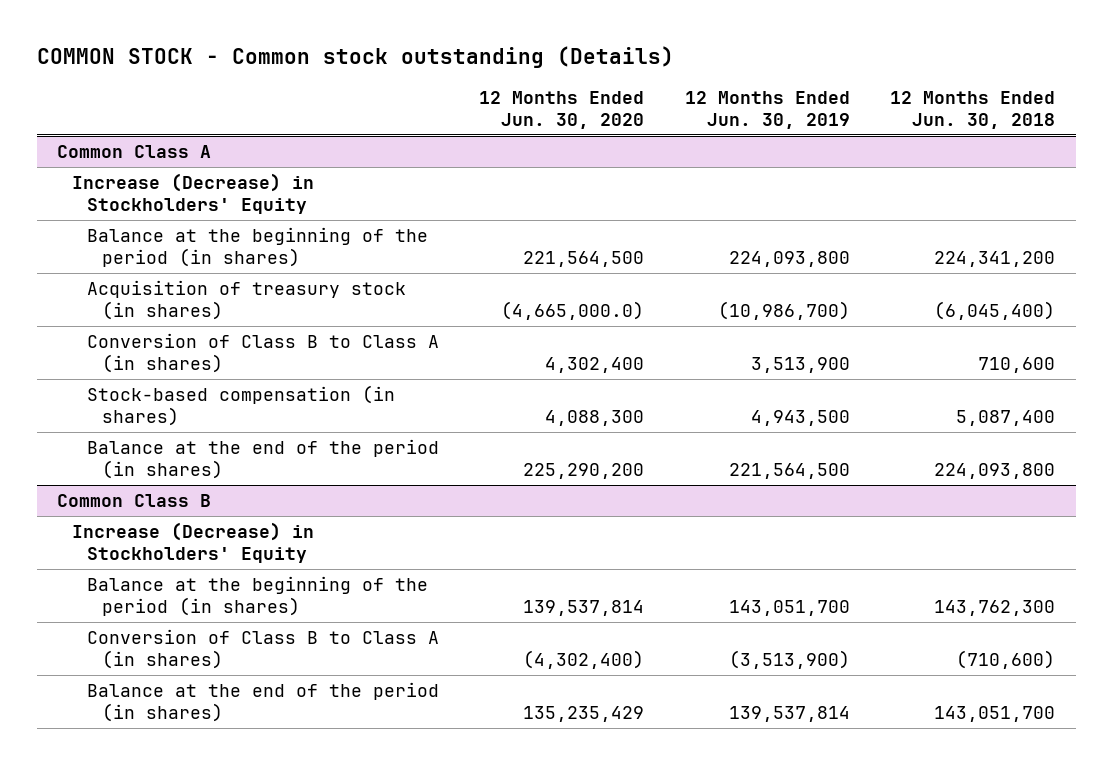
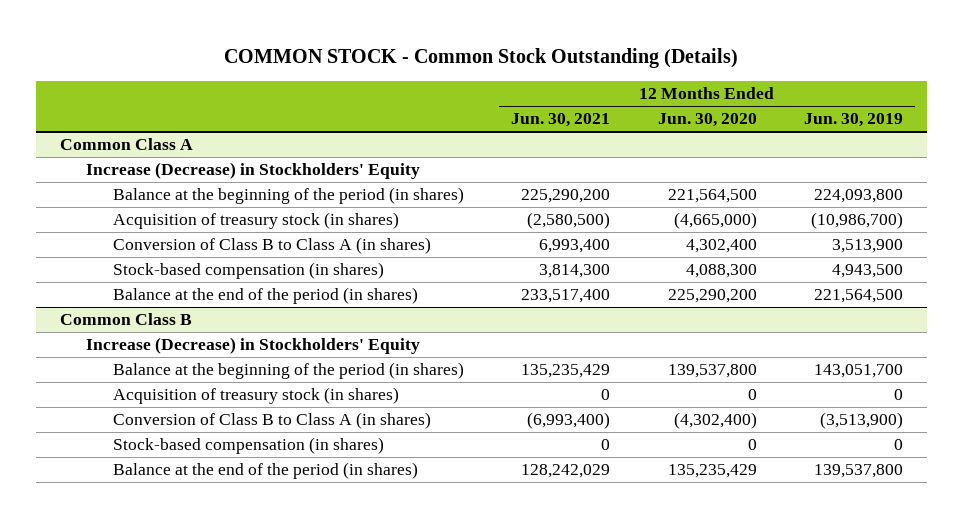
[36,46,674,69] COMMON STOCK - Common stock outstanding (Details) -> [224,48,739,69] COMMON STOCK - Common Stock Outstanding (Details)
[890,90,1056,129] 12 Months Ended Jun. 30, 2018 -> none
none -> [511,113,611,128] Jun. 30, 2021
[501,301,645,321] (4,665,000.0) -> [673,212,757,230] (4,665,000)
[523,600,645,617] 139,537,814 -> [667,364,757,379] 139,537,800
none -> [112,387,399,405] Acquisition of treasury stock (in shares)
none -> [112,437,384,455] Stock-based compensation (in shares)
[728,706,850,723] 139,537,814 -> [813,464,903,479] 139,537,800

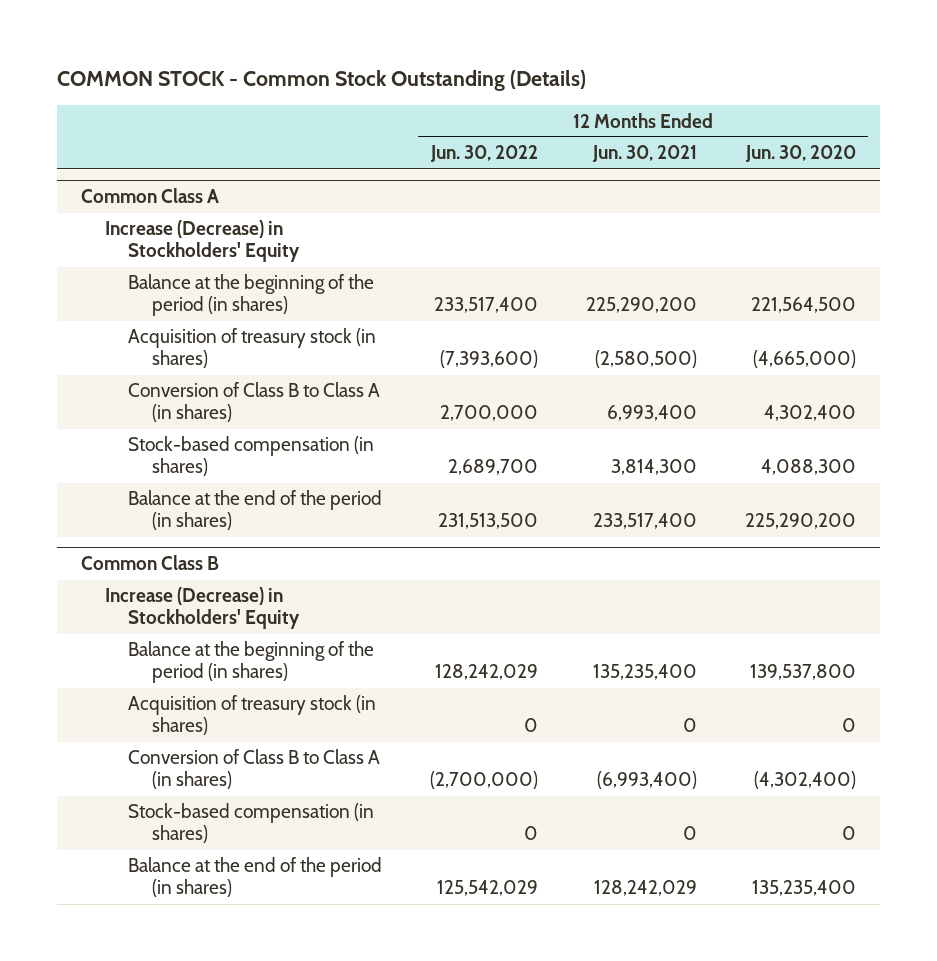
[803,113,903,128] Jun. 30, 2019 -> none
none -> [430,145,539,163] Jun. 30, 2022
[521,364,611,379] 135,235,429 -> [593,664,698,681] 135,235,400
[667,464,757,479] 135,235,429 -> [752,880,857,897] 135,235,400

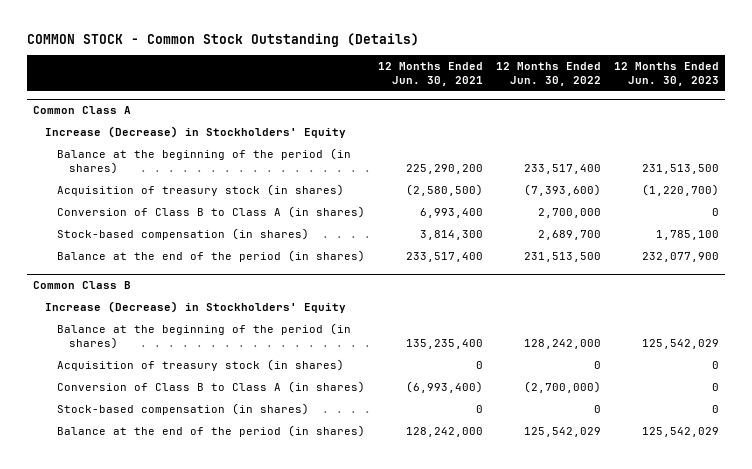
[745,145,857,163] Jun. 30, 2020 -> none
none -> [613,61,719,87] 12 Months Ended Jun. 30, 2023
[435,664,539,681] 128,242,029 -> [523,339,601,350] 128,242,000
[594,880,698,897] 128,242,029 -> [405,426,483,437] 128,242,000

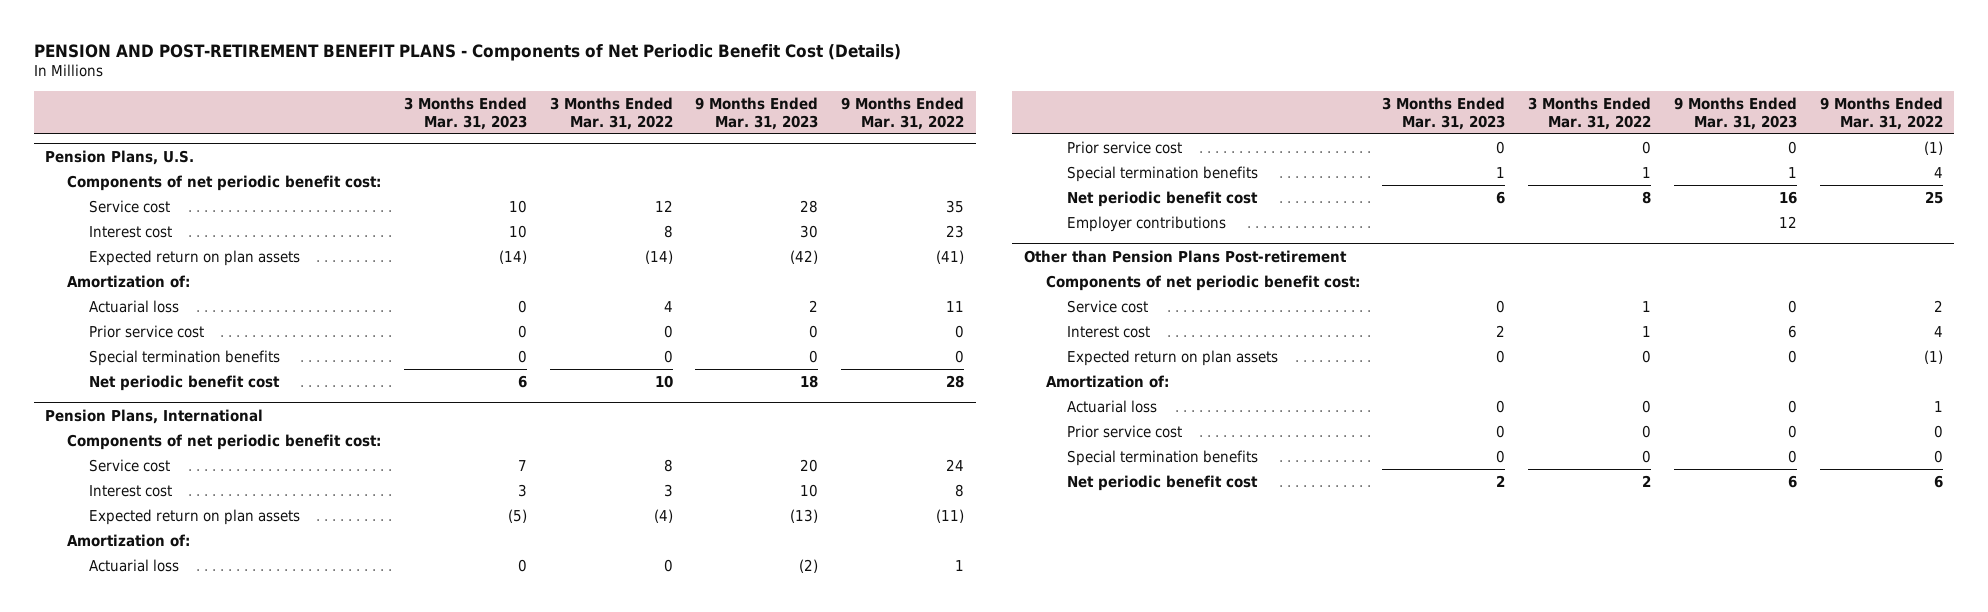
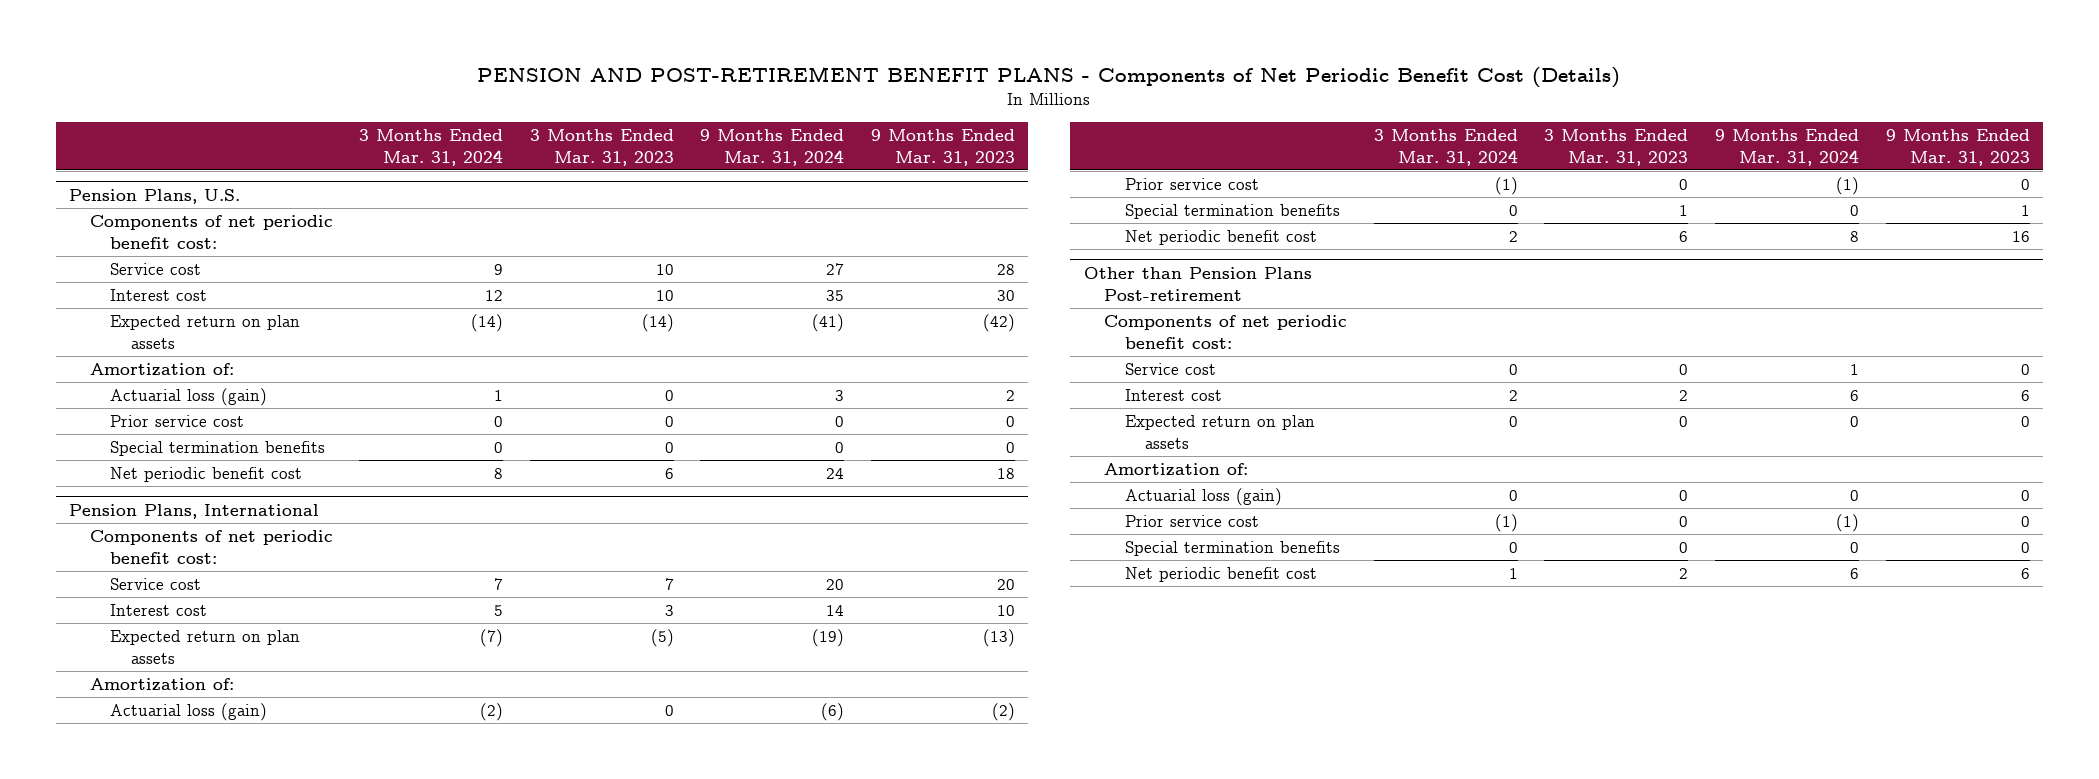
[549,97,673,130] 3 Months Ended Mar. 31, 2022 -> none
[841,97,965,130] 9 Months Ended Mar. 31, 2022 -> none
none -> [359,128,504,166] 3 Months Ended Mar. 31, 2024
none -> [700,128,845,166] 9 Months Ended Mar. 31, 2024
[88,299,179,313] Actuarial loss -> [110,387,268,406] Actuarial loss (gain)
[88,558,179,572] Actuarial loss -> [110,702,268,721] Actuarial loss (gain)
[1067,215,1227,232] Employer contributions -> none
[1067,399,1158,413] Actuarial loss -> [1124,487,1282,506] Actuarial loss (gain)

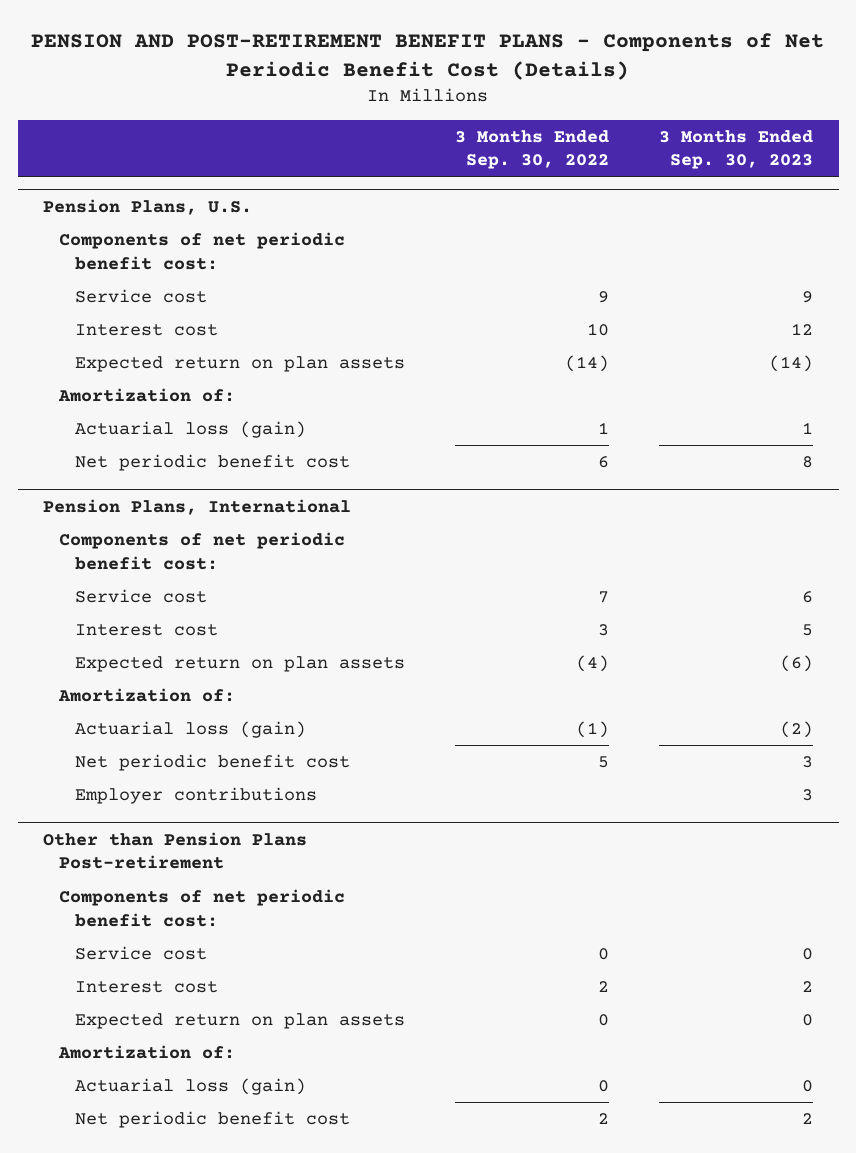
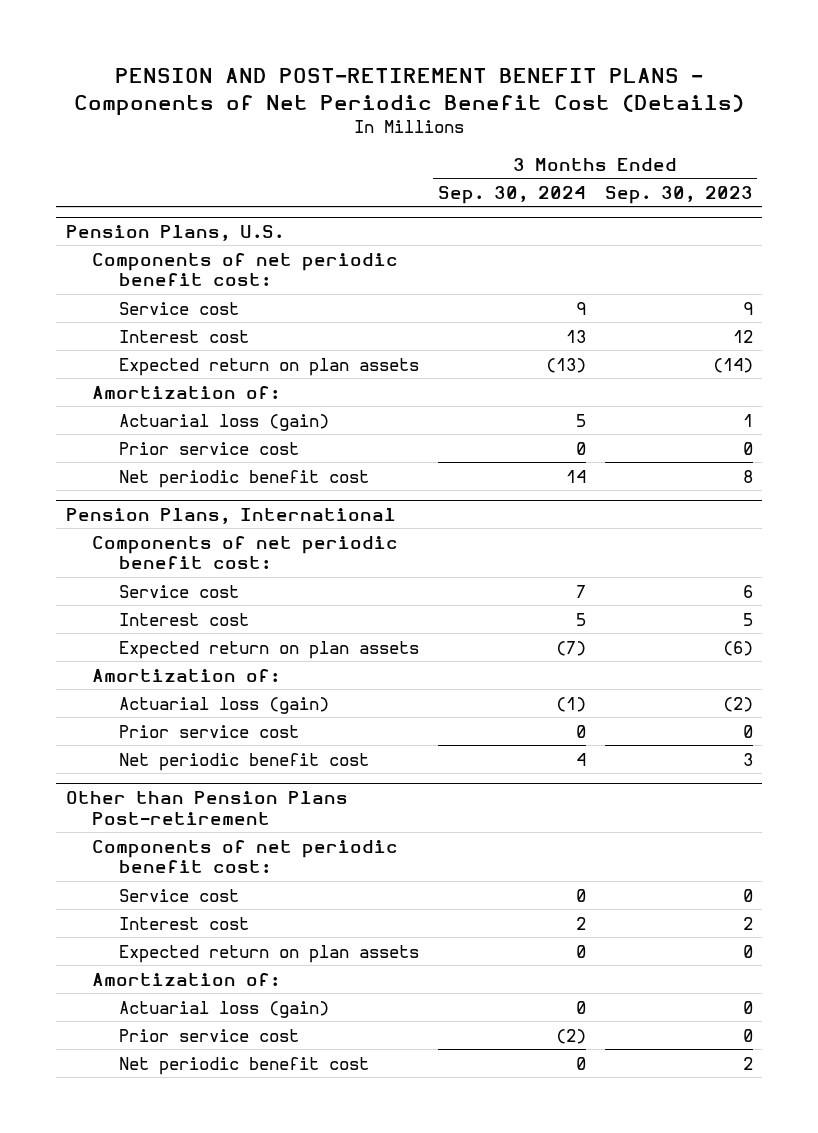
[455,129,610,170] 3 Months Ended Sep. 30, 2022 -> none
none -> [437,185,586,204] Sep. 30, 2024
none -> [118,441,299,455] Prior service cost
none -> [118,724,299,738] Prior service cost
[74,786,317,804] Employer contributions -> none
none -> [118,1028,299,1042] Prior service cost

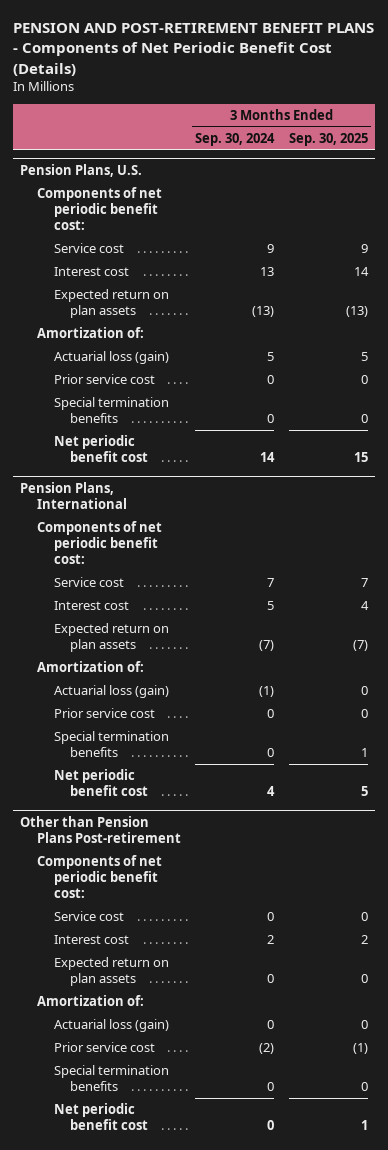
[604,185,753,204] Sep. 30, 2023 -> none
none -> [288,132,368,146] Sep. 30, 2025
none -> [53,397,169,424] Special termination benefits
none -> [53,731,169,758] Special termination benefits
none -> [53,1065,169,1092] Special termination benefits

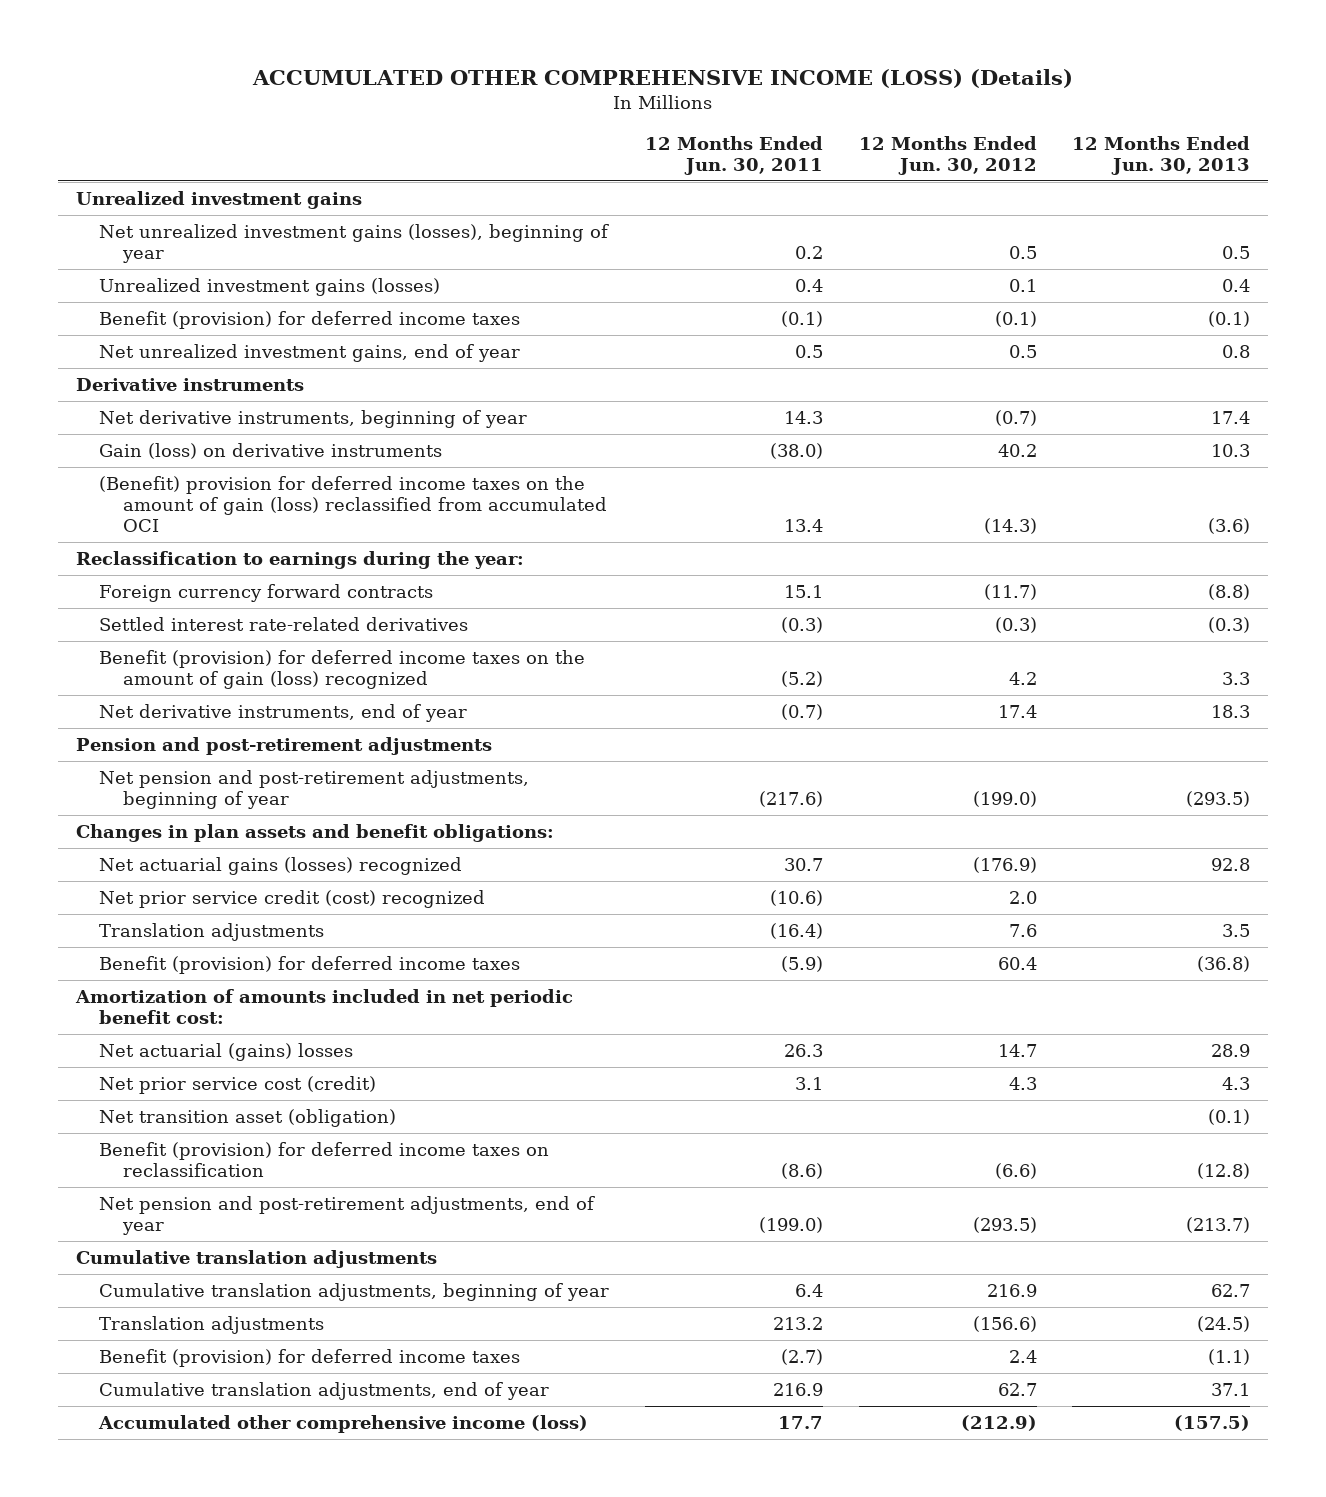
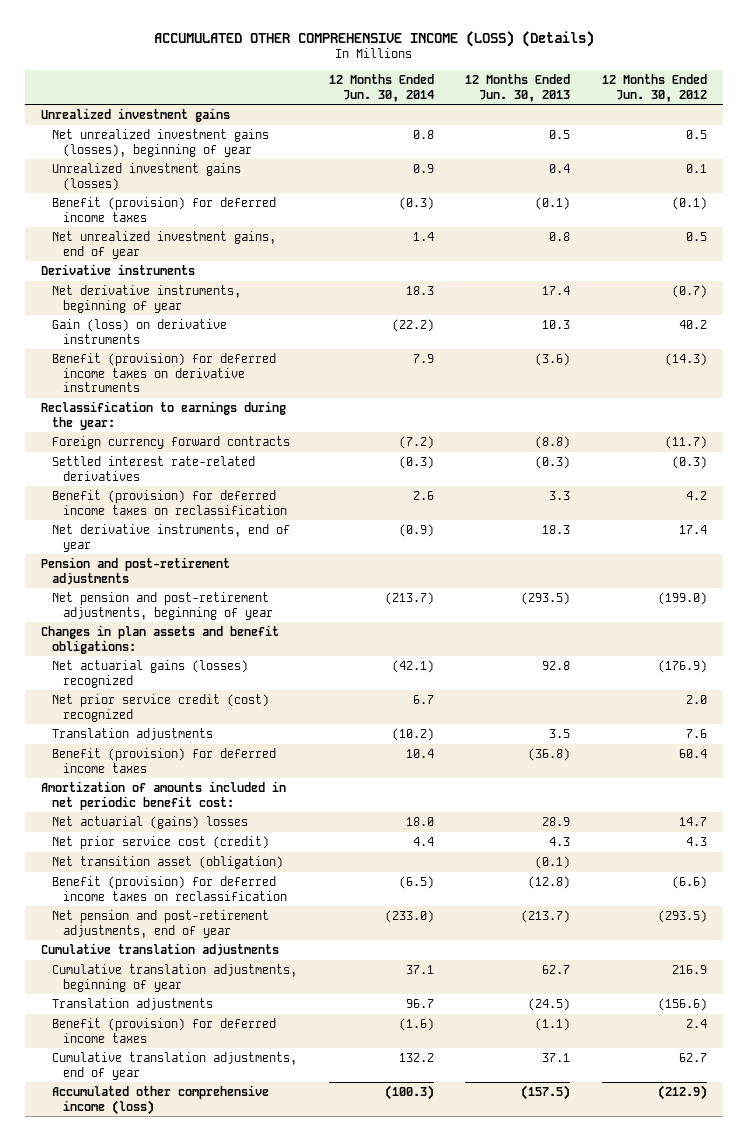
[645,135,824,176] 12 Months Ended Jun. 30, 2011 -> none
none -> [328,73,434,102] 12 Months Ended Jun. 30, 2014
[99,475,608,533] (Benefit) provision for deferred income taxes on the amount of gain (loss) reclassified from accumulated OCI -> [51,352,276,393] Benefit (provision) for deferred income taxes on derivative instruments
[99,649,586,689] Benefit (provision) for deferred income taxes on the amount of gain (loss) recognized -> [51,489,288,515] Benefit (provision) for deferred income taxes on reclassification

